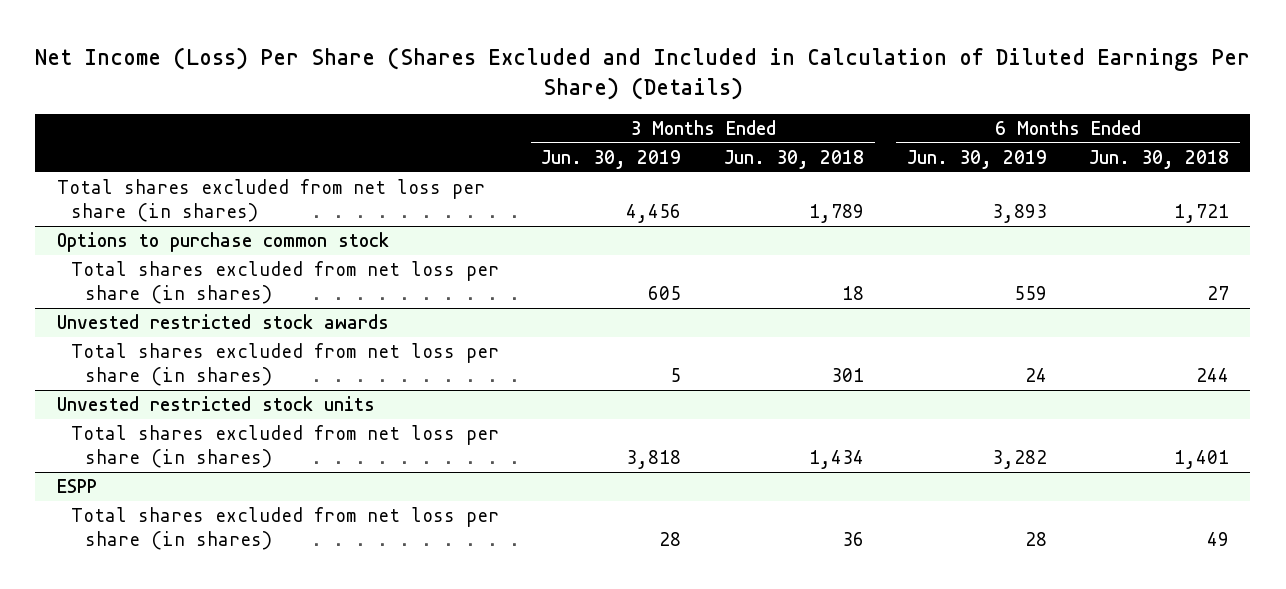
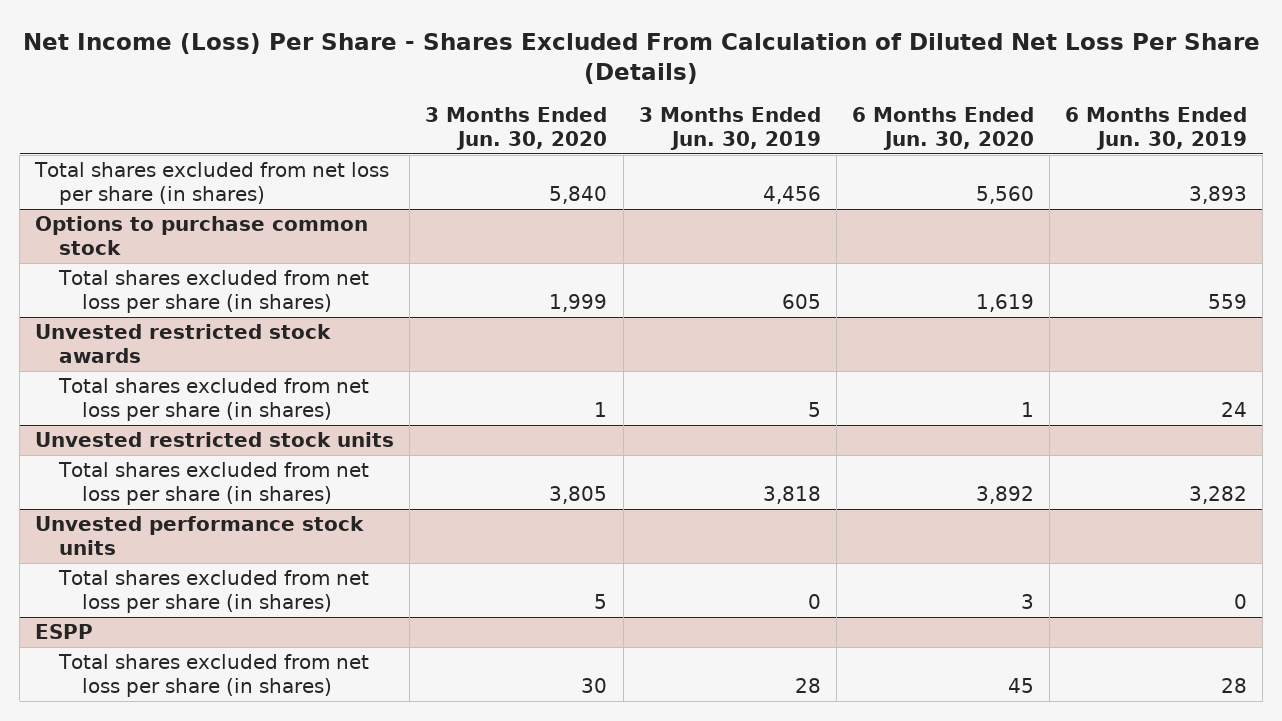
[34,47,1250,100] Net Income (Loss) Per Share (Shares Excluded and Included in Calculation of Diluted Earnings Per Share) (Details) -> [23,32,1261,85] Net Income (Loss) Per Share - Shares Excluded From Calculation of Diluted Net Loss Per Share (Details)
[723,149,864,169] Jun. 30, 2018 -> none
[1089,149,1230,169] Jun. 30, 2018 -> none
none -> [425,106,608,151] 3 Months Ended Jun. 30, 2020
none -> [851,106,1034,151] 6 Months Ended Jun. 30, 2020
none -> [35,515,365,556] Unvested performance stock units
none -> [57,569,369,614] Total shares excluded from net loss per share (in shares)

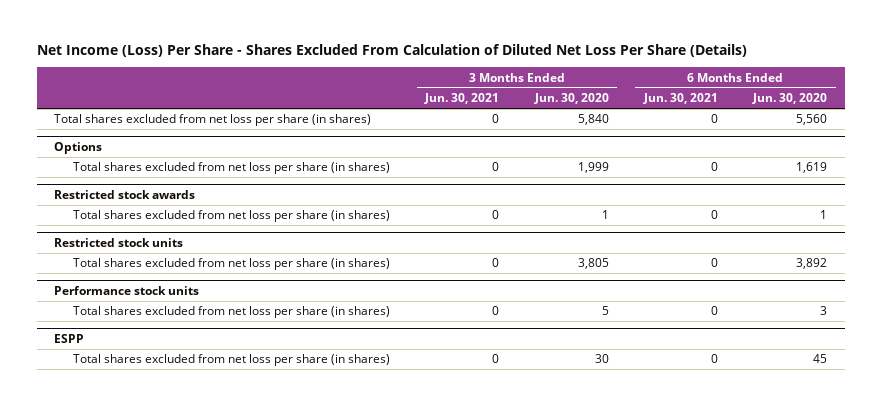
[638,106,821,151] 3 Months Ended Jun. 30, 2019 -> none
[1065,106,1248,151] 6 Months Ended Jun. 30, 2019 -> none
none -> [424,93,500,105] Jun. 30, 2021
none -> [642,93,718,105] Jun. 30, 2021
[35,215,369,256] Options to purchase common stock -> [54,142,103,155] Options
[35,323,332,364] Unvested restricted stock awards -> [54,190,196,200] Restricted stock awards
[35,431,395,447] Unvested restricted stock units -> [54,238,184,248] Restricted stock units
[35,515,365,556] Unvested performance stock units -> [54,286,200,296] Performance stock units

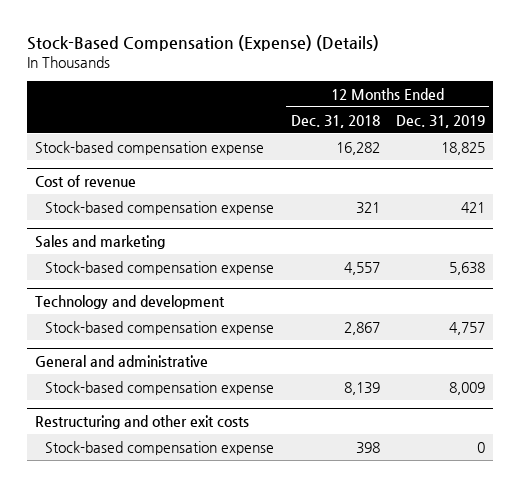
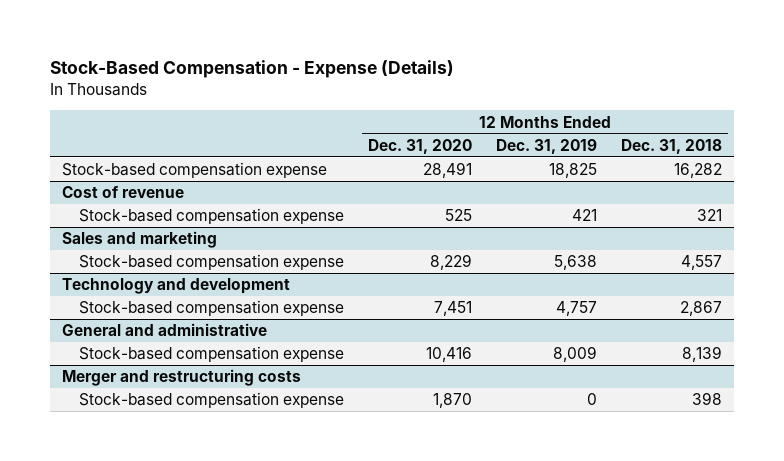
[26,35,379,52] Stock-Based Compensation (Expense) (Details) -> [50,60,455,79] Stock-Based Compensation - Expense (Details)
none -> [367,138,472,154] Dec. 31, 2020
[35,415,250,430] Restructuring and other exit costs -> [62,369,302,387] Merger and restructuring costs

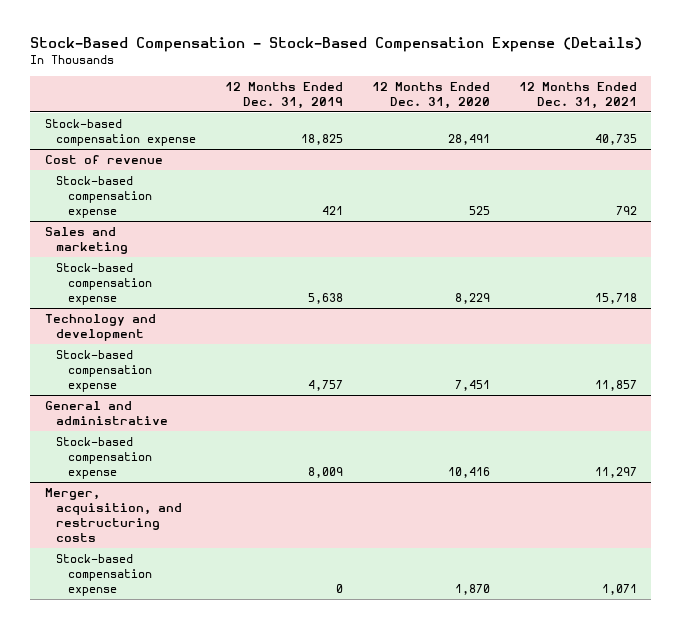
[50,60,455,79] Stock-Based Compensation - Expense (Details) -> [30,37,643,53] Stock-Based Compensation - Stock-Based Compensation Expense (Details)
[620,138,722,154] Dec. 31, 2018 -> none
none -> [518,81,637,109] 12 Months Ended Dec. 31, 2021
[62,369,302,387] Merger and restructuring costs -> [44,487,183,542] Merger, acquisition, and restructuring costs

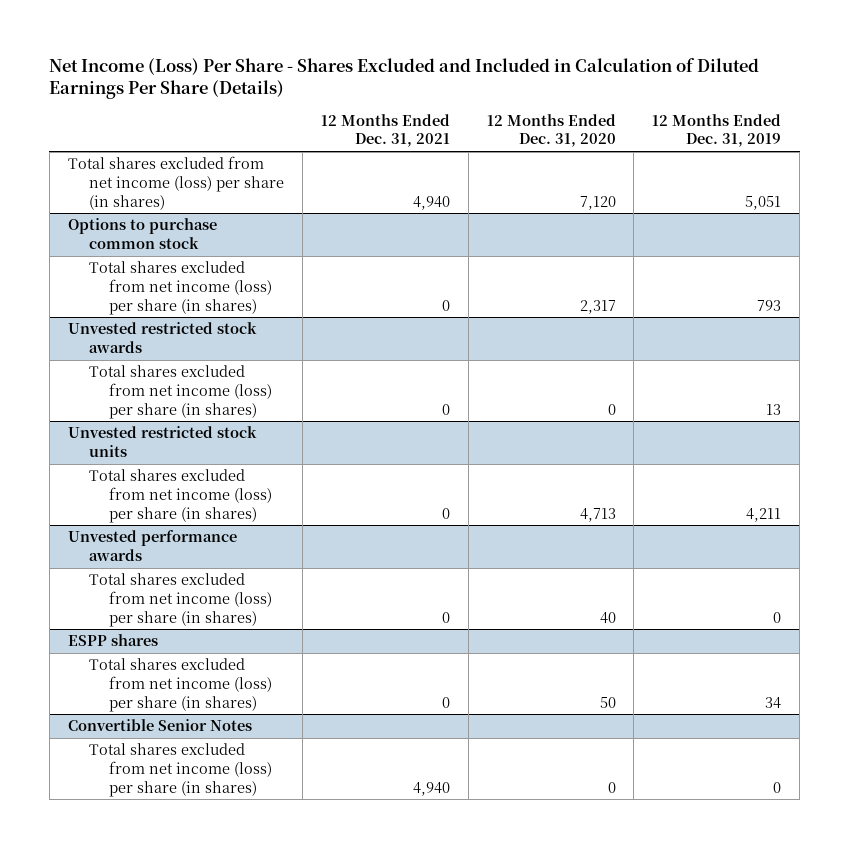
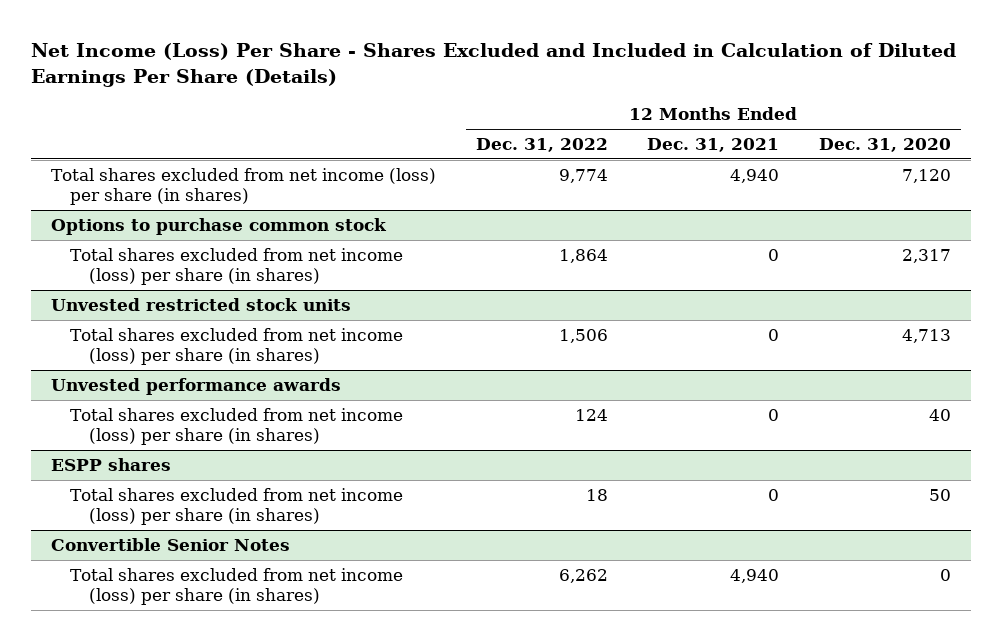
[652,113,782,148] 12 Months Ended Dec. 31, 2019 -> none
none -> [475,138,608,153] Dec. 31, 2022
[67,322,257,353] Unvested restricted stock awards -> none
[88,365,273,419] Total shares excluded from net income (loss) per share (in shares) -> none

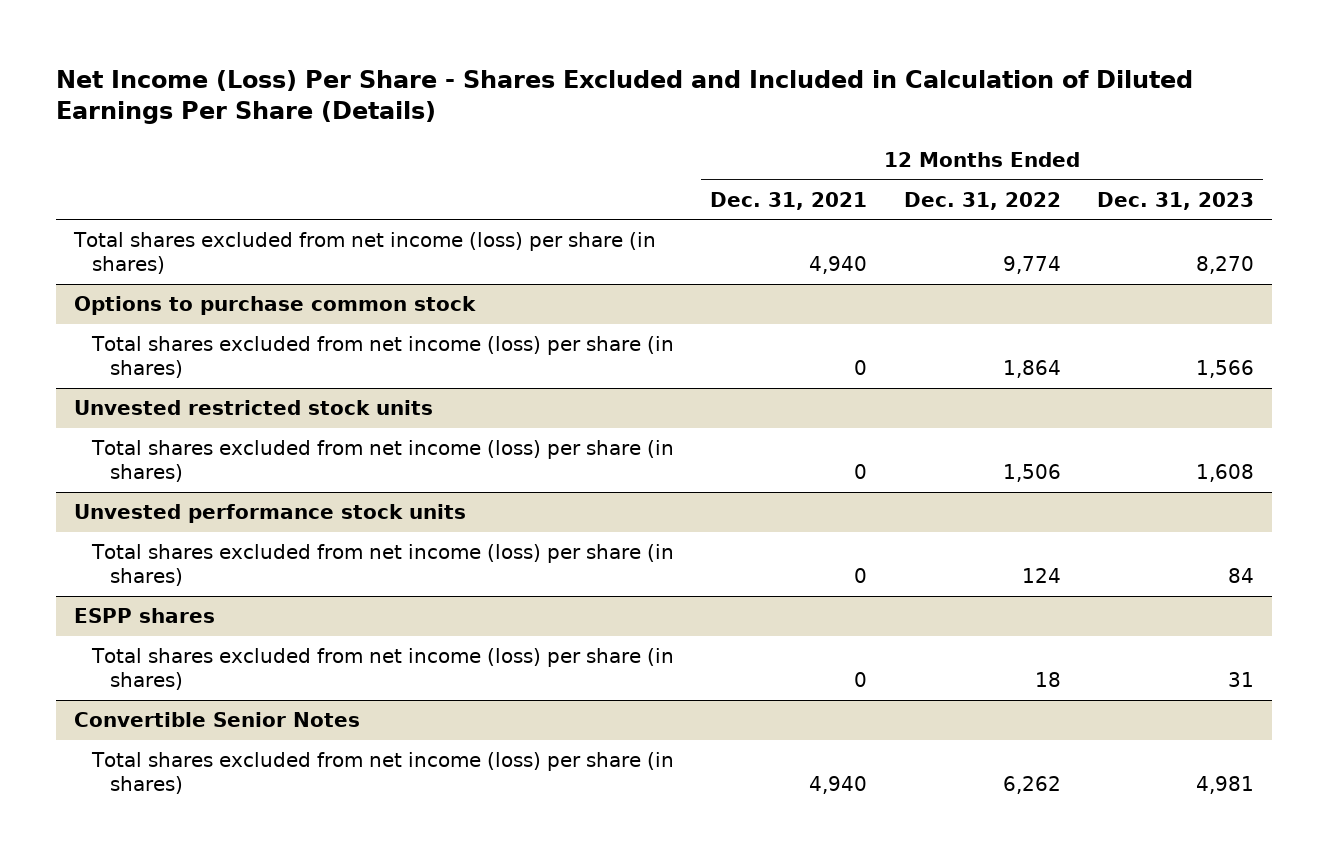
[819,138,952,153] Dec. 31, 2020 -> none
none -> [1096,191,1254,210] Dec. 31, 2023
[51,377,342,395] Unvested performance awards -> [74,504,467,524] Unvested performance stock units

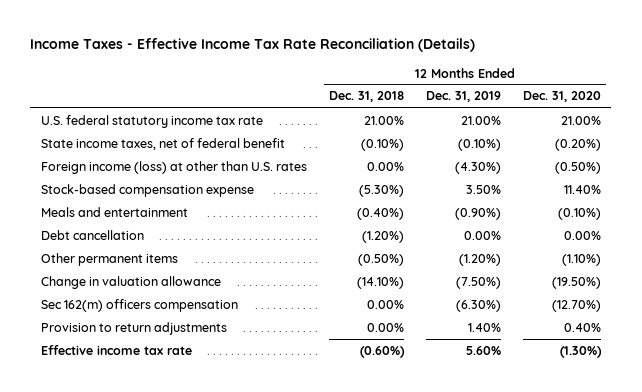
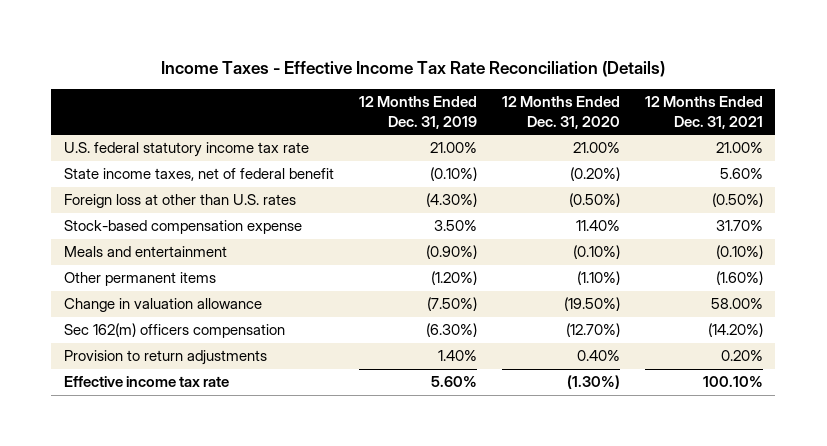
[328,91,404,103] Dec. 31, 2018 -> none
none -> [644,96,763,129] 12 Months Ended Dec. 31, 2021
[41,160,308,174] Foreign income (loss) at other than U.S. rates -> [63,194,296,209] Foreign loss at other than U.S. rates
[41,229,145,240] Debt cancellation -> none

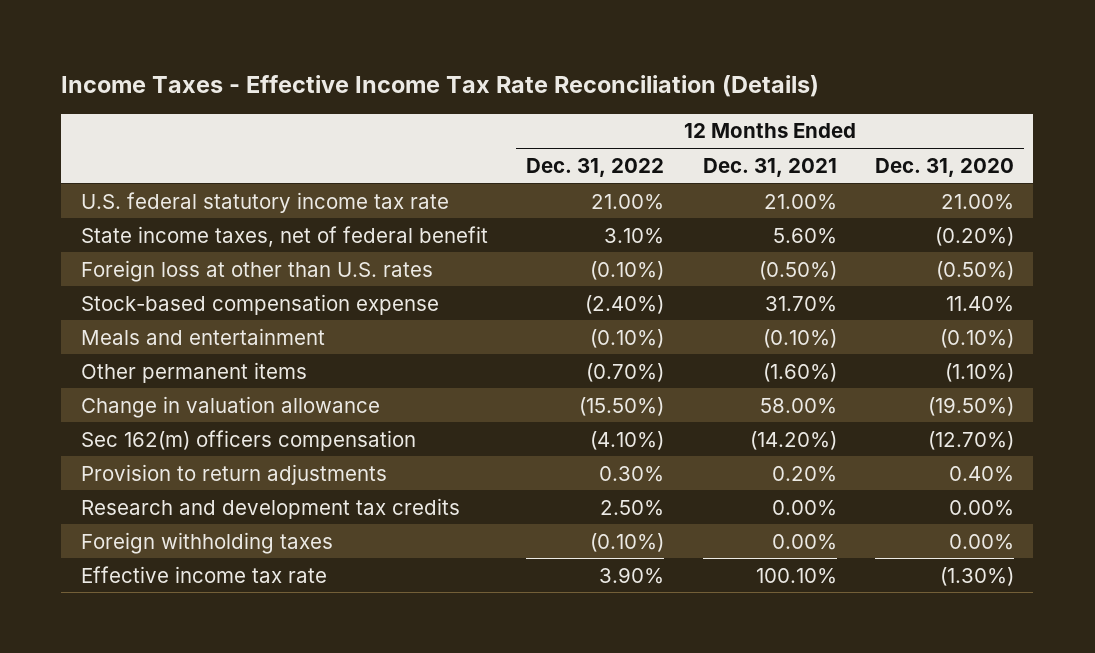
[358,96,477,129] 12 Months Ended Dec. 31, 2019 -> none
none -> [526,157,665,177] Dec. 31, 2022
none -> [80,497,460,519] Research and development tax credits
none -> [80,531,333,554] Foreign withholding taxes

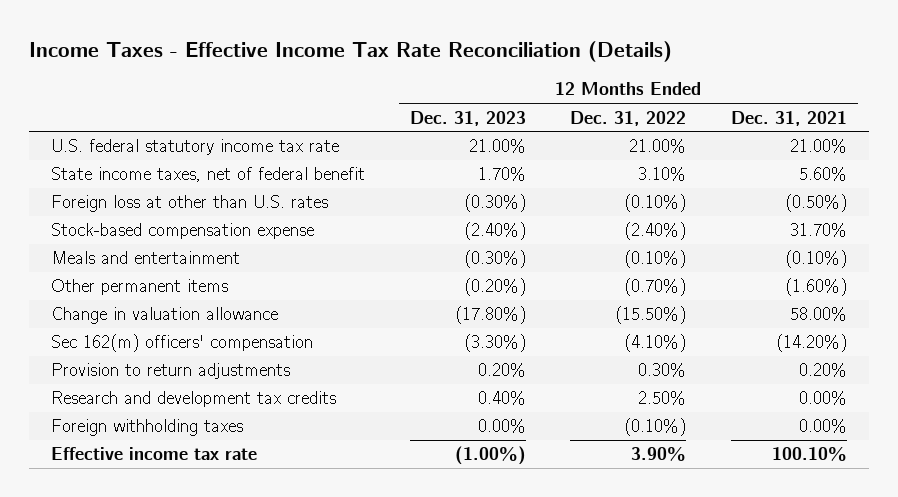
[875,157,1015,177] Dec. 31, 2020 -> none
none -> [409,110,526,126] Dec. 31, 2023
[80,429,416,451] Sec 162(m) officers compensation -> [51,334,314,353] Sec 162(m) officers' compensation

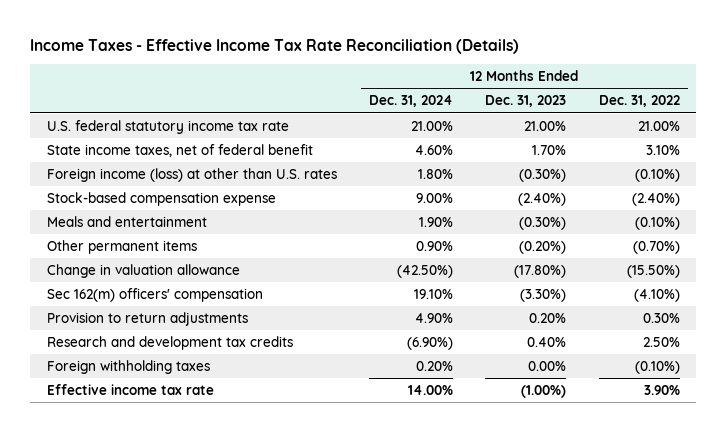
[730,110,847,126] Dec. 31, 2021 -> none
none -> [368,95,453,108] Dec. 31, 2024
[51,195,329,213] Foreign loss at other than U.S. rates -> [46,167,337,182] Foreign income (loss) at other than U.S. rates

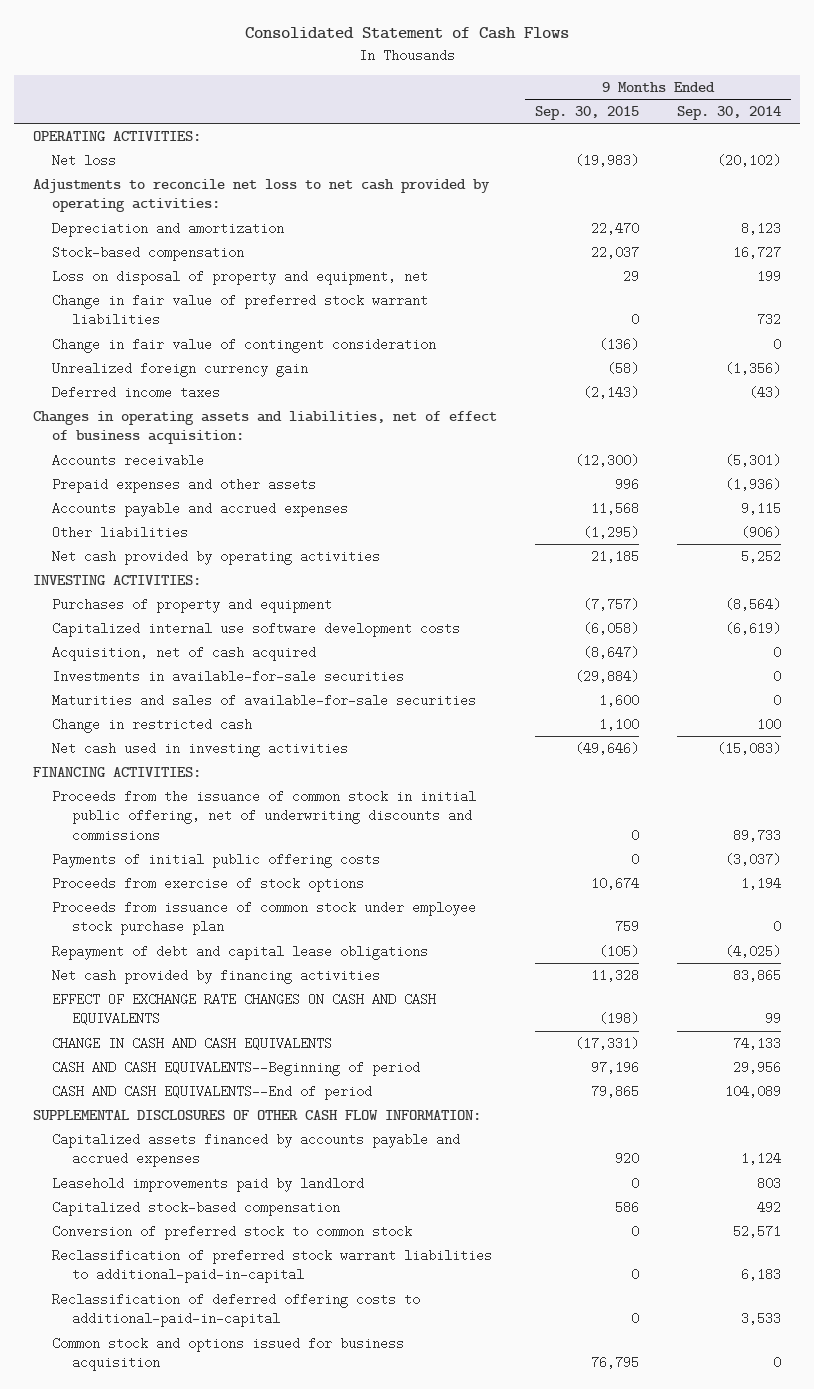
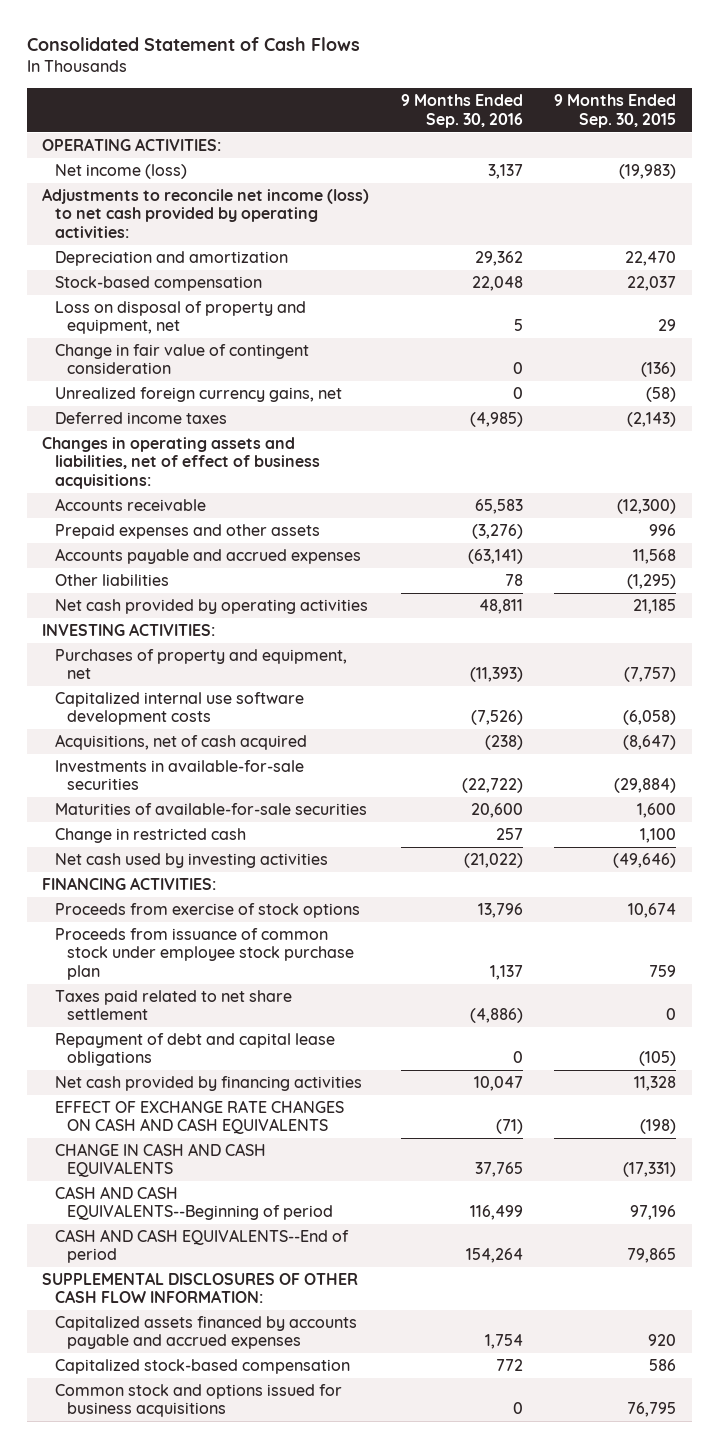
[677,106,782,121] Sep. 30, 2014 -> none
none -> [400,94,523,128] 9 Months Ended Sep. 30, 2016
[52,153,117,167] Net loss -> [54,164,187,180] Net income (loss)
[32,178,490,213] Adjustments to reconcile net loss to net cash provided by operating activities: -> [42,188,370,238] Adjustments to reconcile net income (loss) to net cash provided by operating activities:
[52,293,429,327] Change in fair value of preferred stock warrant liabilities -> none
[52,361,309,377] Unrealized foreign currency gain -> [54,387,342,403] Unrealized foreign currency gains, net
[32,410,497,445] Changes in operating assets and liabilities, net of effect of business acquisition: -> [42,437,320,489] Changes in operating assets and liabilities, net of effect of business acquisitions:
[52,597,333,613] Purchases of property and equipment -> [54,649,347,680] Purchases of property and equipment, net
[52,645,317,661] Acquisition, net of cash acquired -> [54,734,307,751] Acquisitions, net of cash acquired
[52,693,477,707] Maturities and sales of available-for-sale securities -> [54,803,367,816] Maturities of available-for-sale securities
[52,741,349,757] Net cash used in investing activities -> [54,853,328,869] Net cash used by investing activities
[52,789,477,843] Proceeds from the issuance of common stock in initial public offering, net of underwriting discounts and commissions -> none
[52,852,381,868] Payments of initial public offering costs -> none
none -> [54,990,292,1021] Taxes paid related to net share settlement
[52,1176,365,1192] Leasehold improvements paid by landlord -> none
[52,1224,413,1240] Conversion of preferred stock to common stock -> none
[52,1248,493,1284] Reclassification of preferred stock warrant liabilities to additional-paid-in-capital -> none
[52,1292,421,1328] Reclassification of deferred offering costs to additional-paid-in-capital -> none
[52,1336,405,1372] Common stock and options issued for business acquisition -> [54,1384,342,1418] Common stock and options issued for business acquisitions

